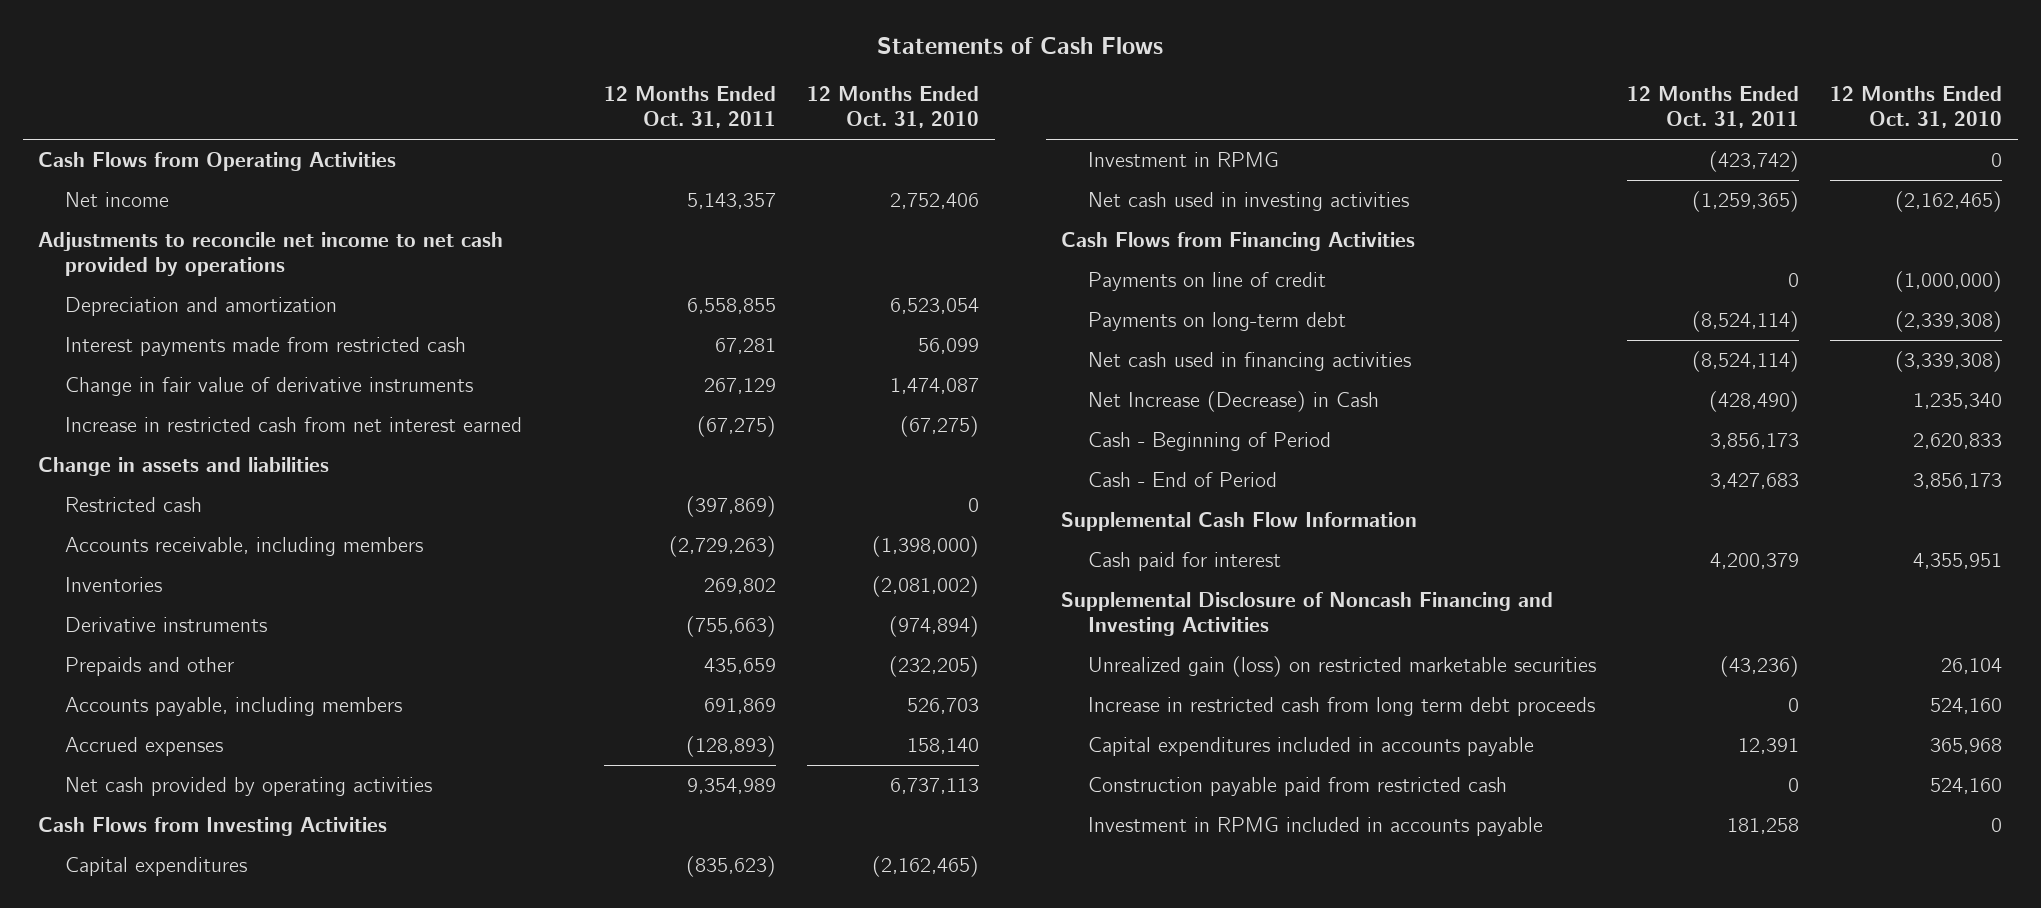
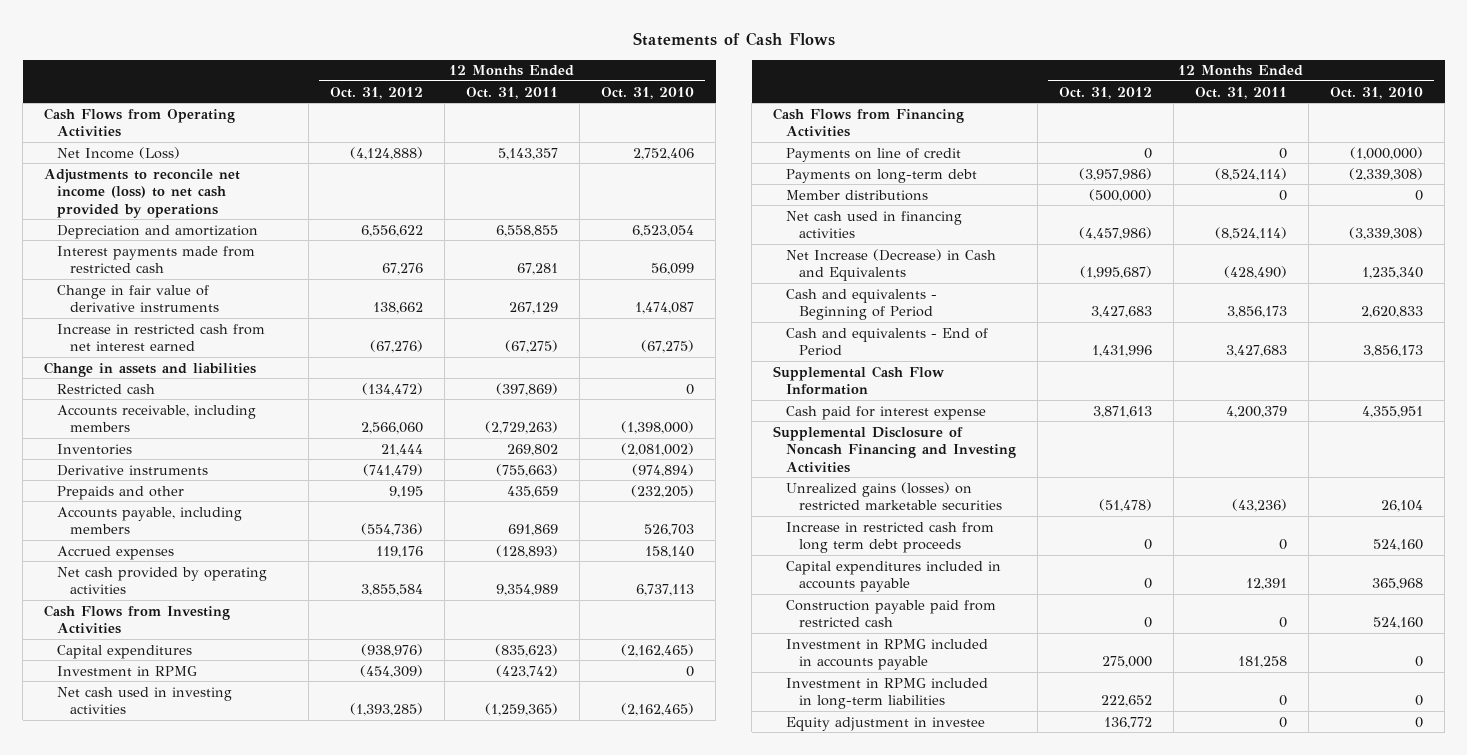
none -> [329,86,423,99] Oct. 31, 2012
[65,191,170,207] Net income -> [56,146,180,159] Net Income (Loss)
[38,231,504,276] Adjustments to reconcile net income to net cash provided by operations -> [44,168,241,218] Adjustments to reconcile net income (loss) to net cash provided by operations
none -> [786,189,929,201] Member distributions
[1088,390,1380,412] Net Increase (Decrease) in Cash -> [786,248,997,282] Net Increase (Decrease) in Cash and Equivalents
[1088,431,1332,451] Cash - Beginning of Period -> [786,288,938,321] Cash and equivalents - Beginning of Period
[1088,471,1278,487] Cash - End of Period -> [786,327,989,357] Cash and equivalents - End of Period
[1088,551,1282,571] Cash paid for interest -> [786,405,987,420] Cash paid for interest expense
[1088,655,1597,677] Unrealized gain (loss) on restricted marketable securities -> [786,481,1002,511] Unrealized gains (losses) on restricted marketable securities
none -> [786,677,989,710] Investment in RPMG included in long-term liabilities
none -> [786,716,986,731] Equity adjustment in investee

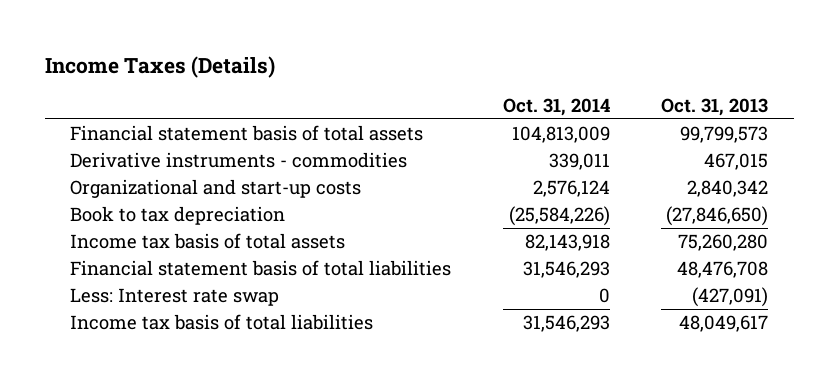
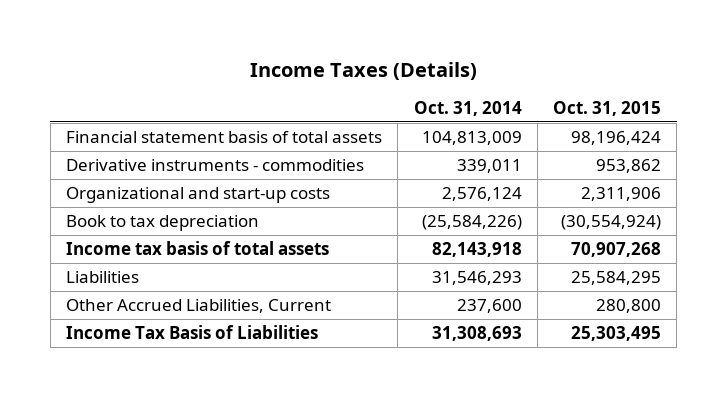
[660,97,768,116] Oct. 31, 2013 -> none
none -> [552,101,661,117] Oct. 31, 2015
[70,288,280,307] Less: Interest rate swap -> none
[70,260,452,277] Financial statement basis of total liabilities -> [66,270,140,283] Liabilities
none -> [66,298,332,313] Other Accrued Liabilities, Current
[70,314,374,331] Income tax basis of total liabilities -> [66,324,319,339] Income Tax Basis of Liabilities
[522,315,610,333] 31,546,293 -> [431,325,522,341] 31,308,693

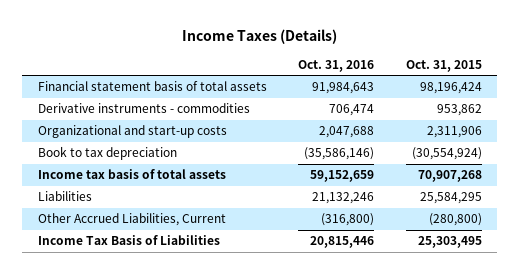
[413,101,522,117] Oct. 31, 2014 -> none
none -> [298,59,375,72] Oct. 31, 2016
[595,298,661,313] 280,800 -> [428,213,482,227] (280,800)

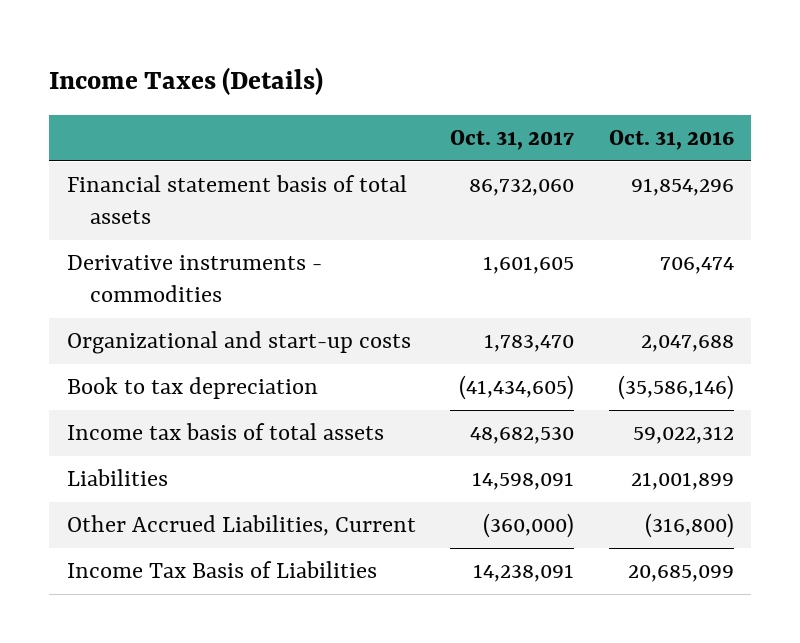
[405,59,482,72] Oct. 31, 2015 -> none
none -> [450,129,575,150] Oct. 31, 2017
[312,82,375,95] 91,984,643 -> [630,178,734,197] 91,854,296
[310,170,375,183] 59,152,659 -> [632,426,734,445] 59,022,312
[312,192,375,205] 21,132,246 -> [630,472,734,491] 21,001,899
[310,236,375,249] 20,815,446 -> [627,565,734,583] 20,685,099

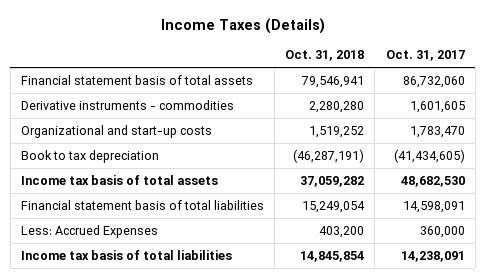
[608,129,734,150] Oct. 31, 2016 -> none
none -> [285,50,365,62] Oct. 31, 2018
[66,515,416,537] Other Accrued Liabilities, Current -> none
[66,469,168,487] Liabilities -> [20,199,264,210] Financial statement basis of total liabilities
none -> [20,224,158,238] Less: Accrued Expenses
[66,561,377,579] Income Tax Basis of Liabilities -> [20,249,232,260] Income tax basis of total liabilities

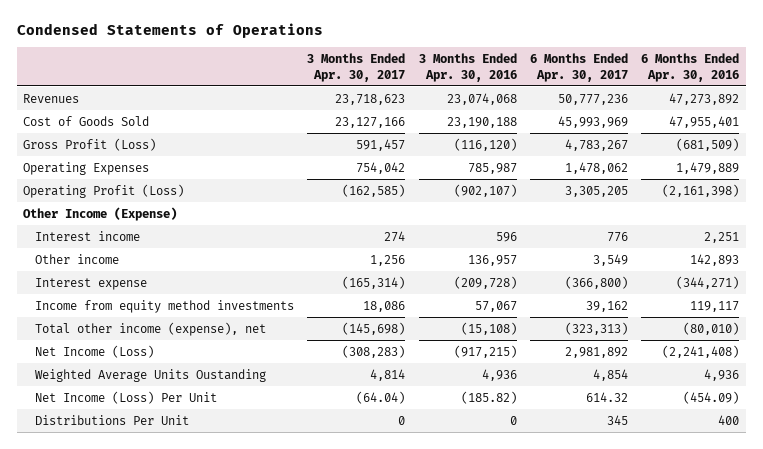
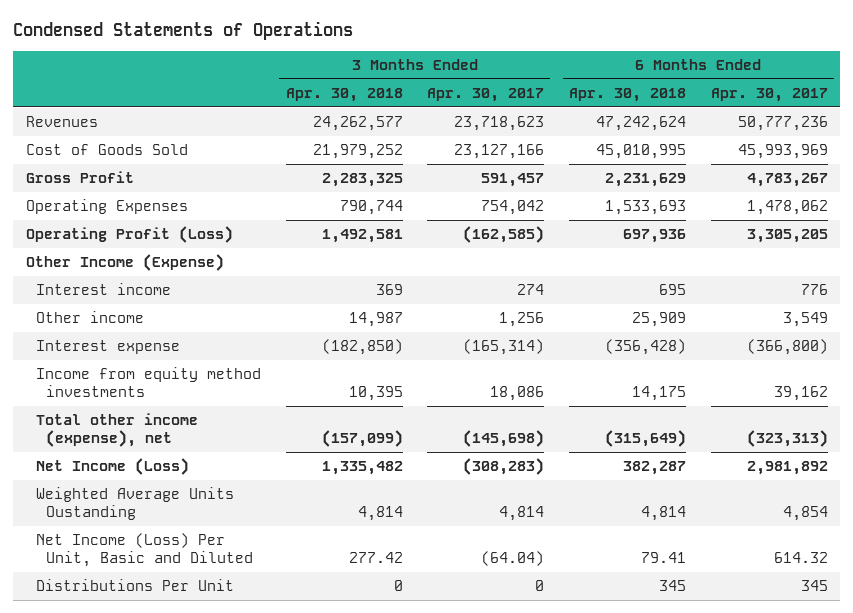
[418,53,517,82] 3 Months Ended Apr. 30, 2016 -> none
[641,53,740,82] 6 Months Ended Apr. 30, 2016 -> none
none -> [285,87,403,102] Apr. 30, 2018
none -> [568,87,686,102] Apr. 30, 2018
[23,137,157,151] Gross Profit (Loss) -> [25,171,134,184] Gross Profit
[34,390,217,404] Net Income (Loss) Per Unit -> [35,533,254,567] Net Income (Loss) Per Unit, Basic and Diluted

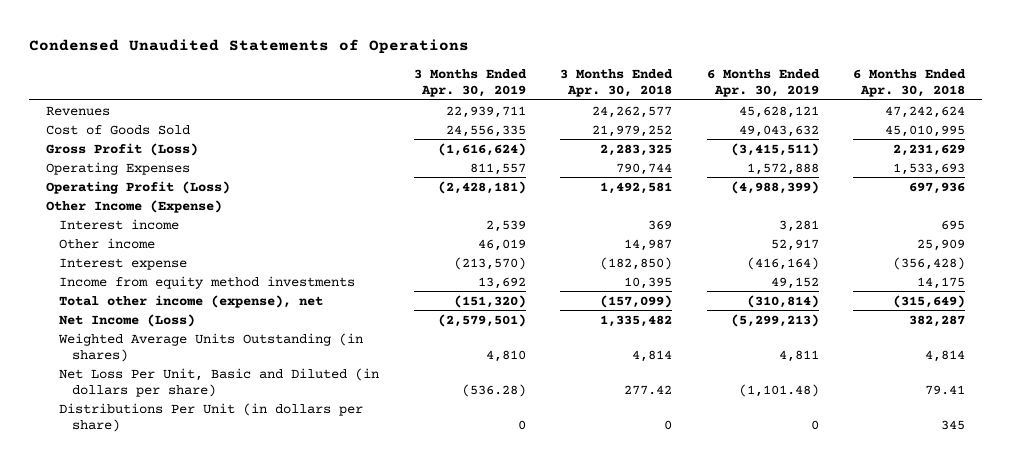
[13,21,354,41] Condensed Statements of Operations -> [28,39,469,55] Condensed Unaudited Statements of Operations
[427,87,545,102] Apr. 30, 2017 -> none
[710,87,828,102] Apr. 30, 2017 -> none
none -> [413,68,527,97] 3 Months Ended Apr. 30, 2019
none -> [706,68,820,97] 6 Months Ended Apr. 30, 2019
[25,171,134,184] Gross Profit -> [46,142,199,156] Gross Profit (Loss)
[35,487,234,520] Weighted Average Units Oustanding -> [58,332,364,362] Weighted Average Units Outstanding (in shares)
[35,533,254,567] Net Income (Loss) Per Unit, Basic and Diluted -> [59,367,380,397] Net Loss Per Unit, Basic and Diluted (in dollars per share)
[35,579,234,592] Distributions Per Unit -> [59,402,364,432] Distributions Per Unit (in dollars per share)

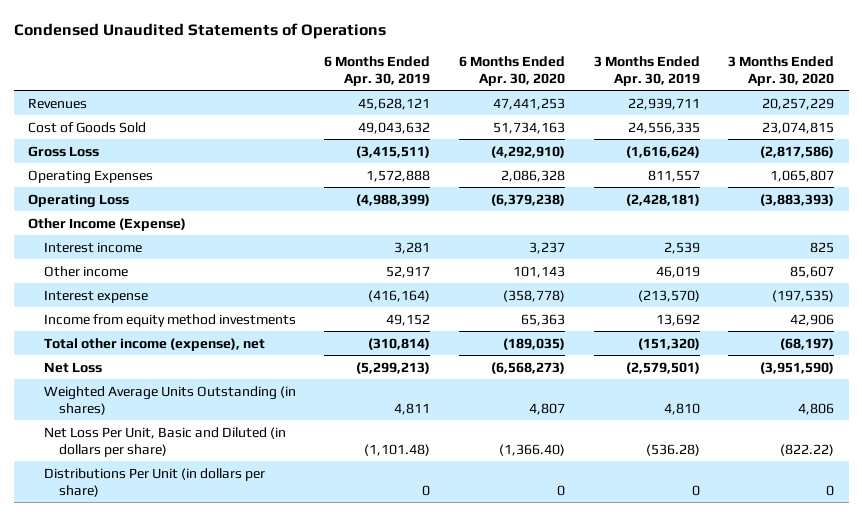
[560,68,674,97] 3 Months Ended Apr. 30, 2018 -> none
[852,68,966,97] 6 Months Ended Apr. 30, 2018 -> none
none -> [458,55,565,86] 6 Months Ended Apr. 30, 2020
none -> [728,55,835,86] 3 Months Ended Apr. 30, 2020
[46,142,199,156] Gross Profit (Loss) -> [27,145,99,157] Gross Loss
[46,180,231,194] Operating Profit (Loss) -> [27,193,129,208] Operating Loss
[59,313,196,327] Net Income (Loss) -> [43,361,102,373] Net Loss

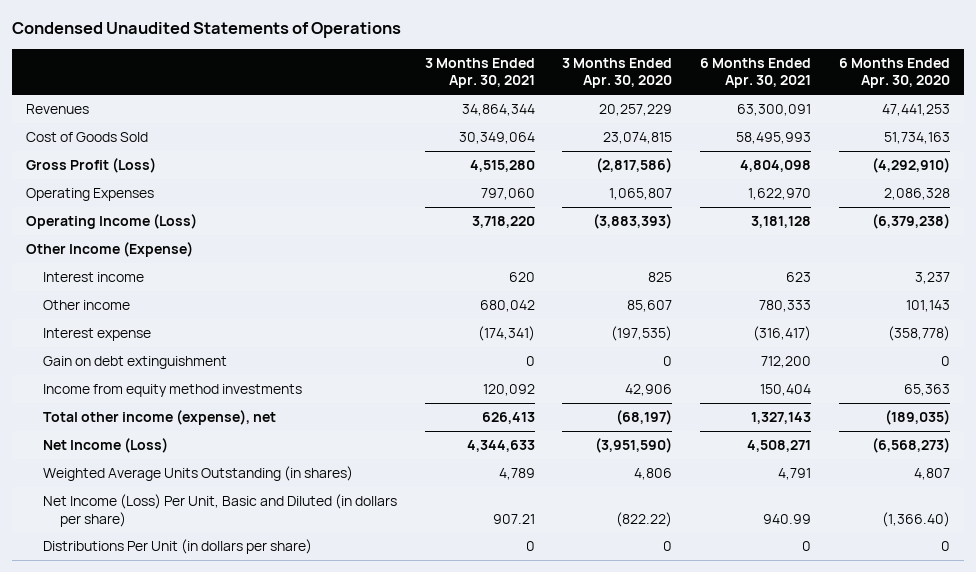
[324,55,431,86] 6 Months Ended Apr. 30, 2019 -> none
[593,55,700,86] 3 Months Ended Apr. 30, 2019 -> none
none -> [424,57,535,89] 3 Months Ended Apr. 30, 2021
none -> [700,57,812,89] 6 Months Ended Apr. 30, 2021
[27,145,99,157] Gross Loss -> [26,158,157,174] Gross Profit (Loss)
[27,193,129,208] Operating Loss -> [26,214,198,230] Operating Income (Loss)
none -> [42,356,227,370] Gain on debt extinguishment
[43,361,102,373] Net Loss -> [42,438,168,454] Net Income (Loss)
[43,426,286,457] Net Loss Per Unit, Basic and Diluted (in dollars per share) -> [42,494,397,527] Net Income (Loss) Per Unit, Basic and Diluted (in dollars per share)

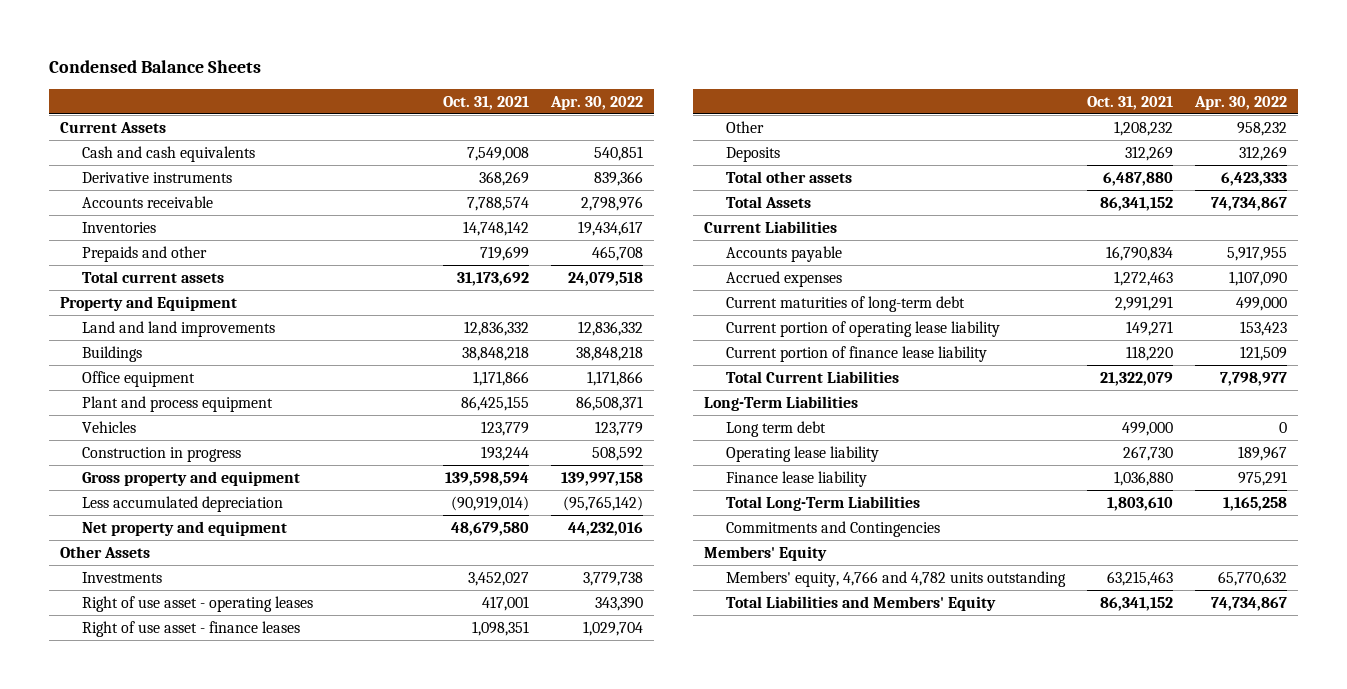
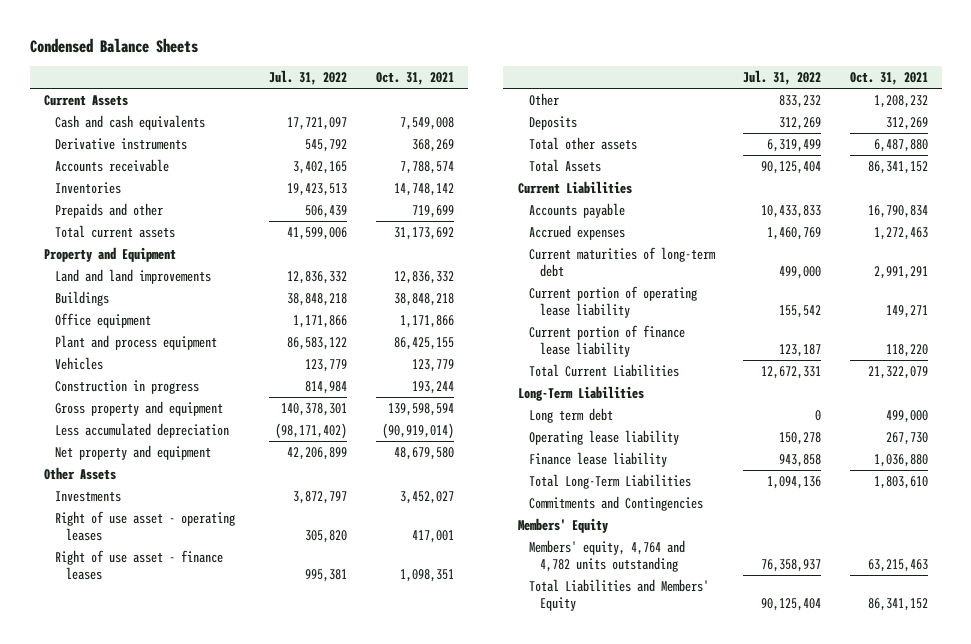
[550,95,644,110] Apr. 30, 2022 -> none
none -> [269,70,348,86] Jul. 31, 2022
[725,570,1066,587] Members' equity, 4,766 and 4,782 units outstanding -> [528,540,685,573] Members' equity, 4,764 and 4,782 units outstanding

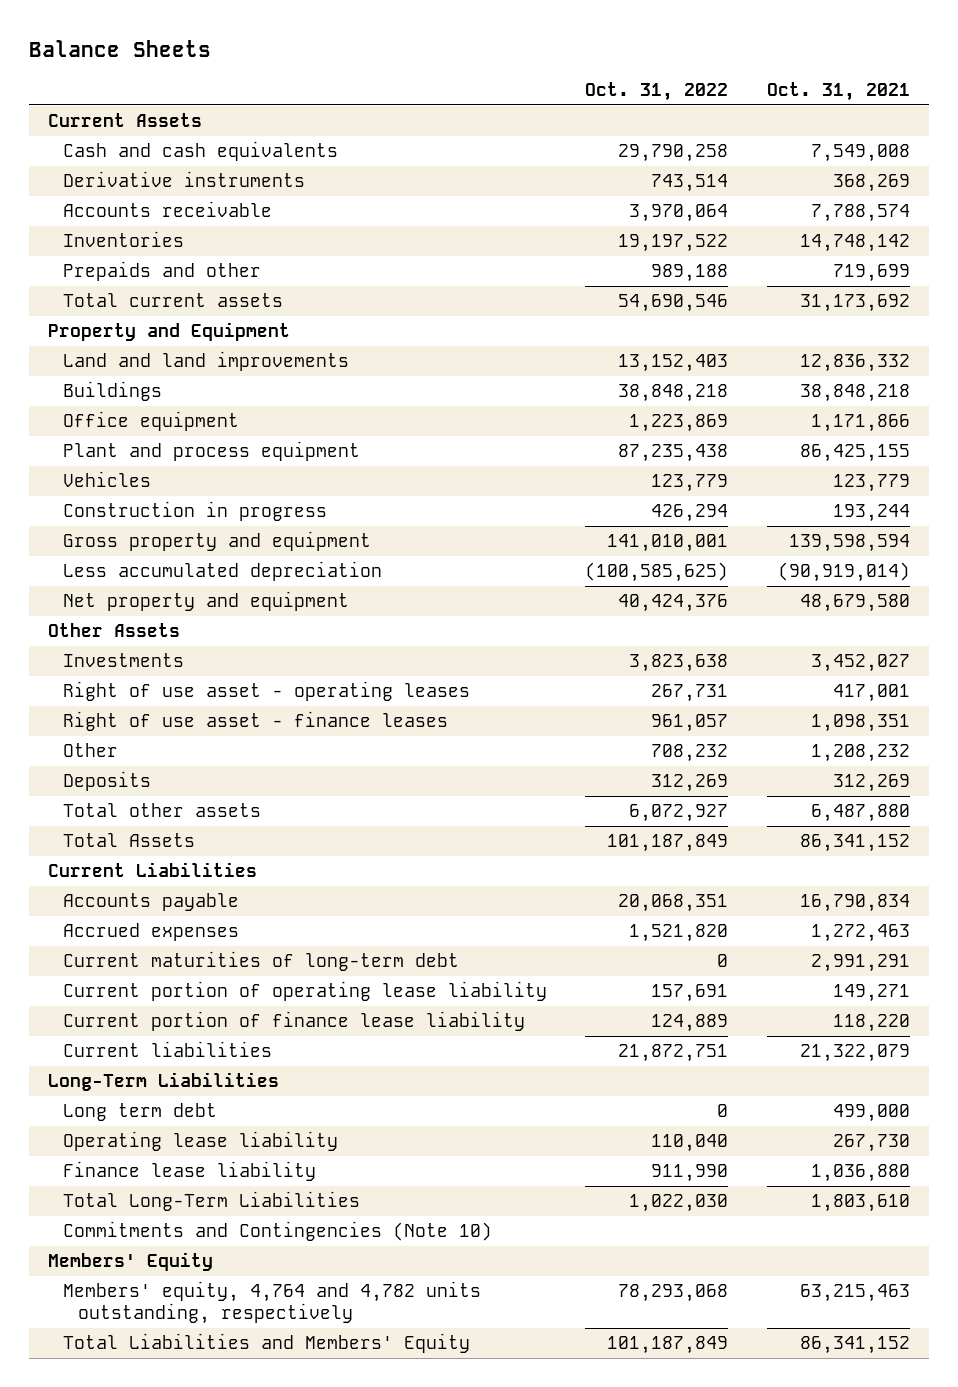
[29,37,198,53] Condensed Balance Sheets -> [29,39,212,57] Balance Sheets
[269,70,348,86] Jul. 31, 2022 -> none
none -> [585,81,729,101] Oct. 31, 2022
[528,364,679,378] Total Current Liabilities -> [62,1041,272,1058] Current liabilities
[528,496,703,512] Commitments and Contingencies -> [62,1221,492,1242] Commitments and Contingencies (Note 10)
[528,540,685,573] Members' equity, 4,764 and 4,782 units outstanding -> [62,1281,481,1324] Members' equity, 4,764 and 4,782 units outstanding, respectively

